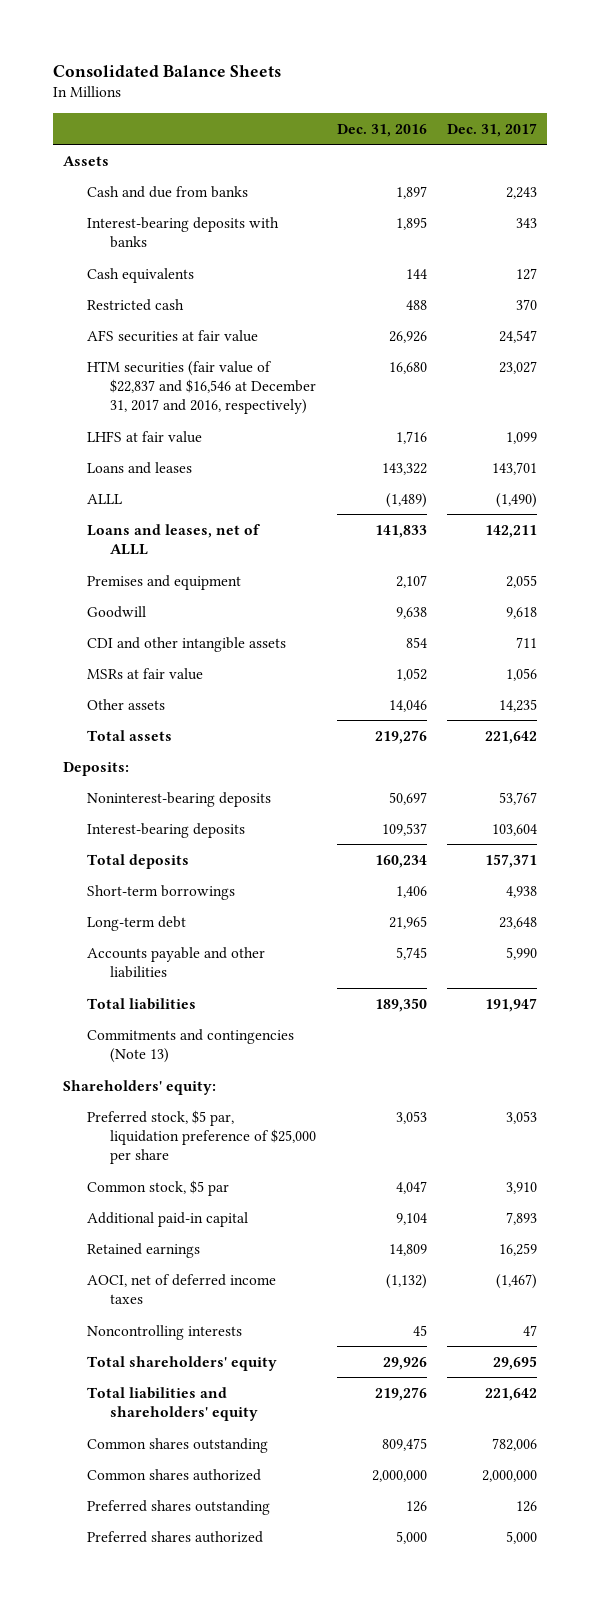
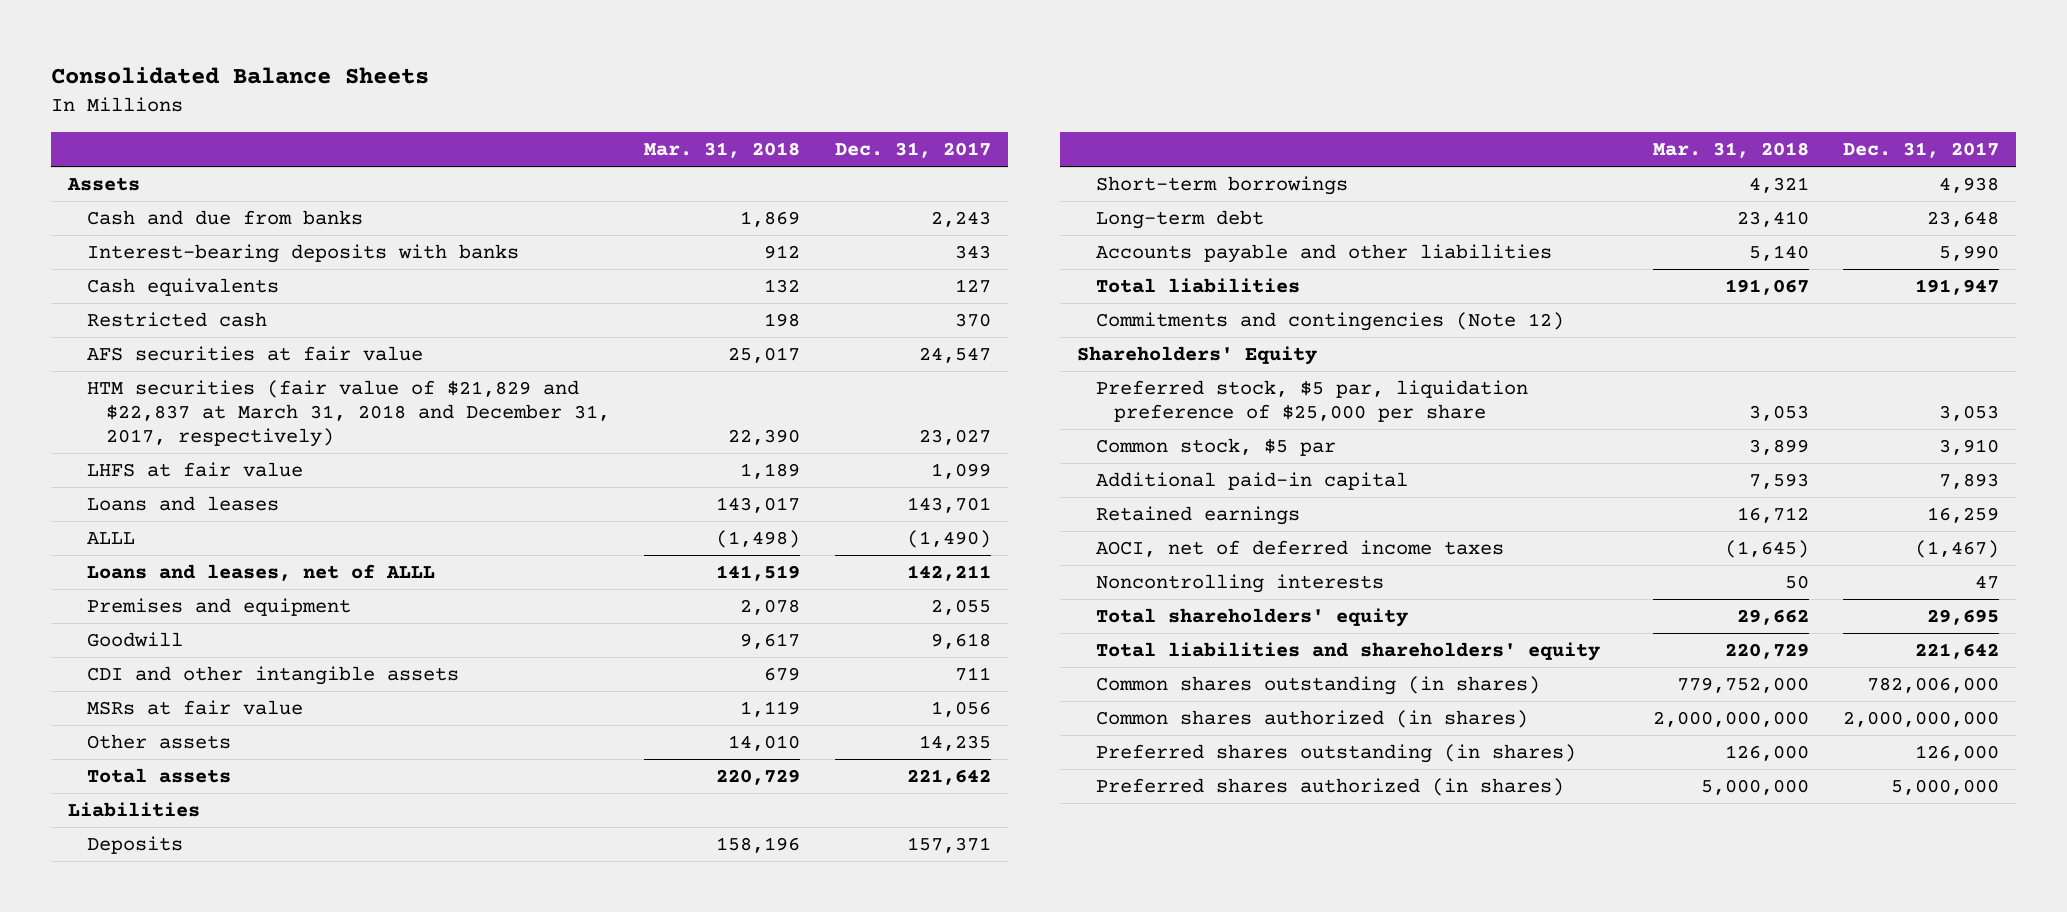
[336,123,427,137] Dec. 31, 2016 -> none
none -> [644,141,801,158] Mar. 31, 2018
[86,360,317,415] HTM securities (fair value of $22,837 and $16,546 at December 31, 2017 and 2016, respectively) -> [87,380,611,448] HTM securities (fair value of $21,829 and $22,837 at March 31, 2018 and December 31, 2017, respectively)
[63,761,130,776] Deposits: -> none
[86,791,271,807] Noninterest-bearing deposits -> none
[86,822,245,838] Interest-bearing deposits -> none
none -> [68,802,201,818] Liabilities
[86,853,189,869] Total deposits -> [87,836,184,855] Deposits
[86,1028,294,1063] Commitments and contingencies (Note 13) -> [1095,312,1564,332] Commitments and contingencies (Note 12)
[63,1079,217,1095] Shareholders' equity: -> [1076,346,1317,366] Shareholders' Equity
[86,1437,268,1453] Common shares outstanding -> [1095,676,1540,696] Common shares outstanding (in shares)
[492,1437,538,1451] 782,006 -> [1867,677,2000,694] 782,006,000
[86,1468,261,1481] Common shares authorized -> [1095,710,1528,729] Common shares authorized (in shares)
[482,1469,538,1482] 2,000,000 -> [1843,711,2000,728] 2,000,000,000
[86,1499,270,1515] Preferred shares outstanding -> [1095,744,1576,764] Preferred shares outstanding (in shares)
[516,1500,538,1512] 126 -> [1915,745,2000,762] 126,000
[86,1530,263,1543] Preferred shares authorized -> [1095,778,1564,797] Preferred shares authorized (in shares)
[506,1530,538,1544] 5,000 -> [1891,779,2000,796] 5,000,000

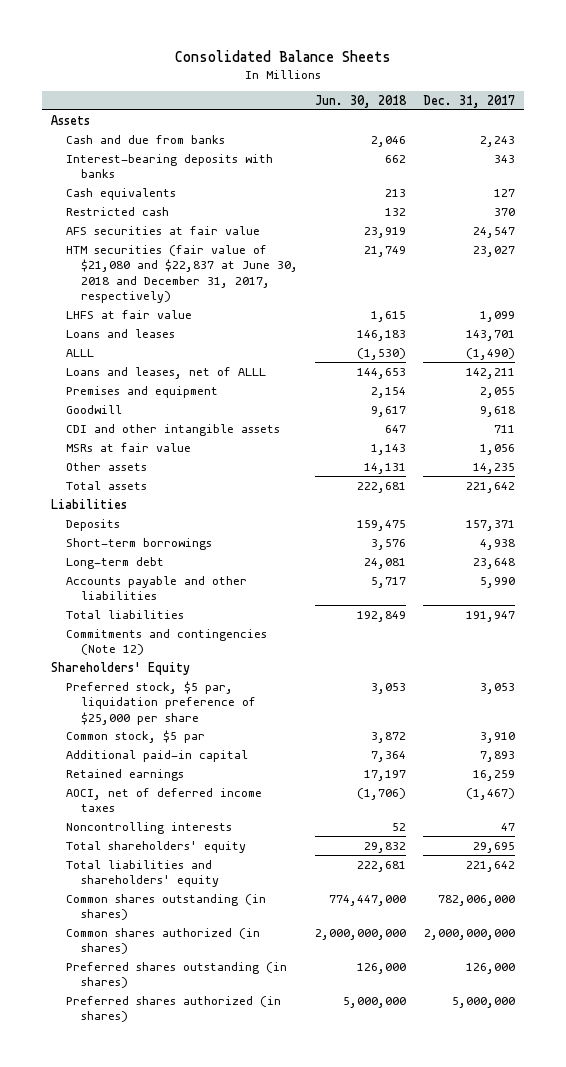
[644,141,801,158] Mar. 31, 2018 -> none
none -> [315,94,408,108] Jun. 30, 2018
[87,380,611,448] HTM securities (fair value of $21,829 and $22,837 at March 31, 2018 and December 31, 2017, respectively) -> [65,244,298,304] HTM securities (fair value of $21,080 and $22,837 at June 30, 2018 and December 31, 2017, respectively)

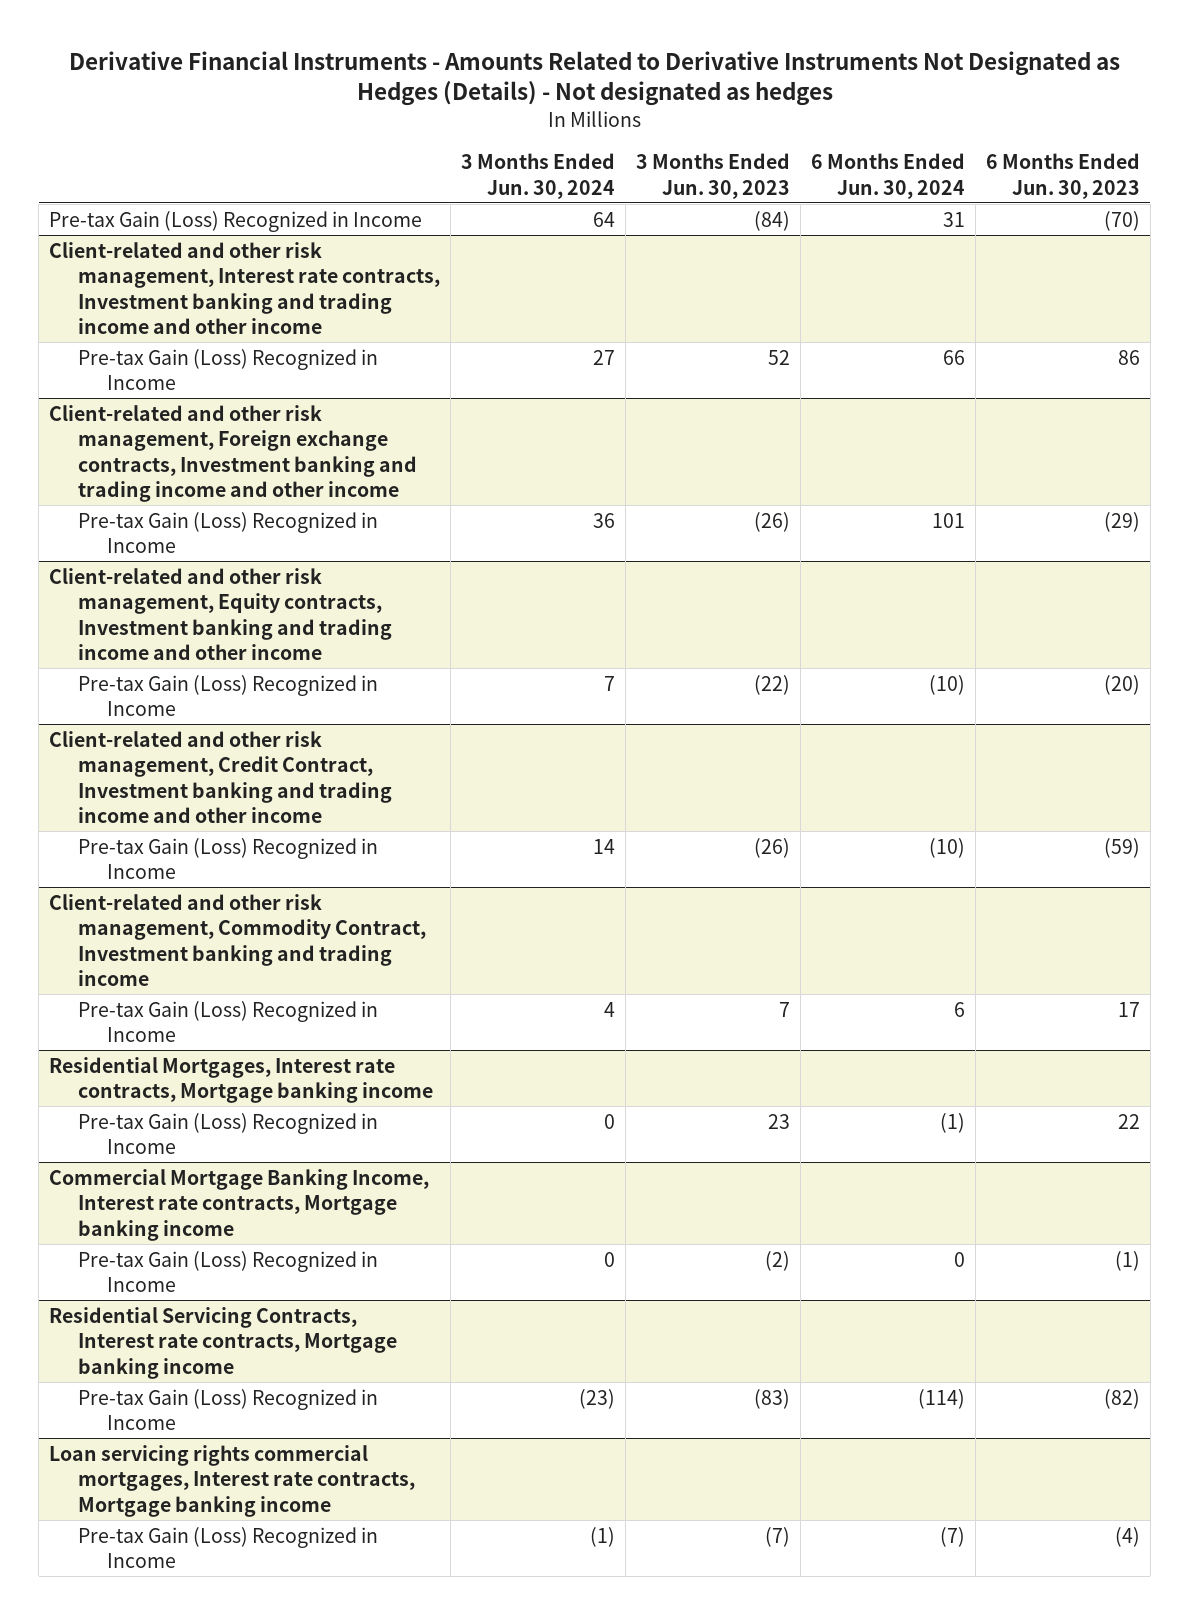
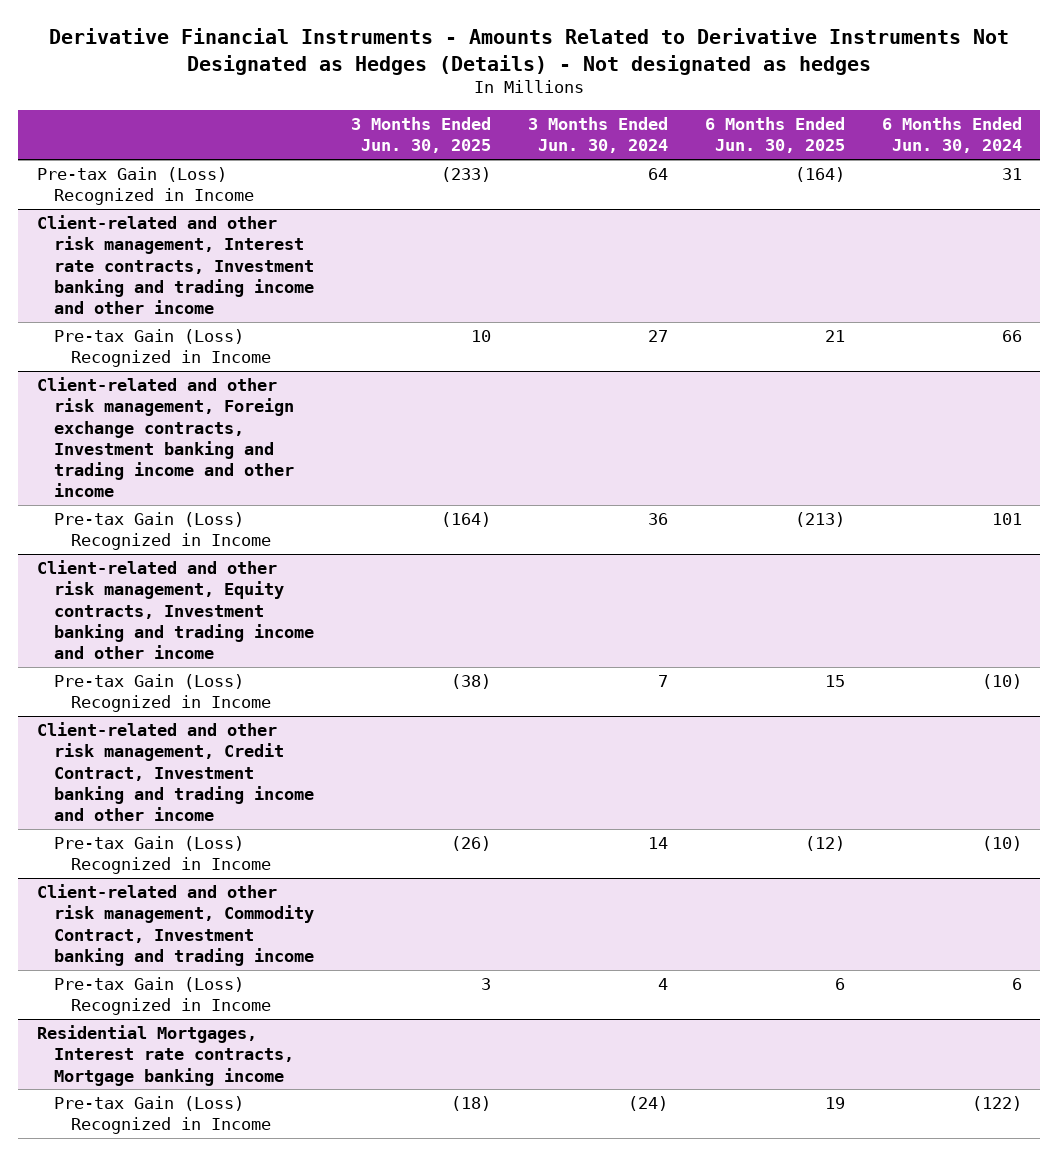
[636,153,791,199] 3 Months Ended Jun. 30, 2023 -> none
[985,153,1140,199] 6 Months Ended Jun. 30, 2023 -> none
none -> [350,117,491,154] 3 Months Ended Jun. 30, 2025
none -> [704,117,845,154] 6 Months Ended Jun. 30, 2025
[49,1168,430,1241] Commercial Mortgage Banking Income, Interest rate contracts, Mortgage banking income -> none
[78,1250,379,1293] Pre-tax Gain (Loss) Recognized in Income -> none
[49,1306,398,1379] Residential Servicing Contracts, Interest rate contracts, Mortgage banking income -> none
[78,1388,379,1431] Pre-tax Gain (Loss) Recognized in Income -> none
[49,1444,416,1517] Loan servicing rights commercial mortgages, Interest rate contracts, Mortgage banking income -> none
[78,1526,379,1569] Pre-tax Gain (Loss) Recognized in Income -> none
[604,1113,616,1129] 0 -> [627,1096,668,1112] (24)
[940,1112,966,1133] (1) -> [971,1096,1022,1112] (122)

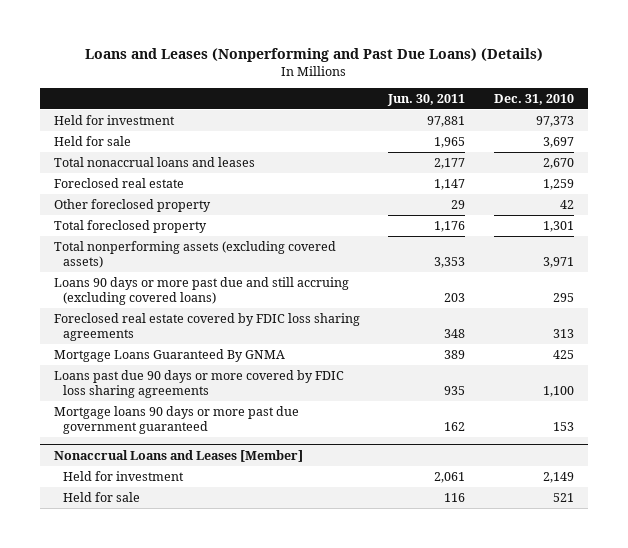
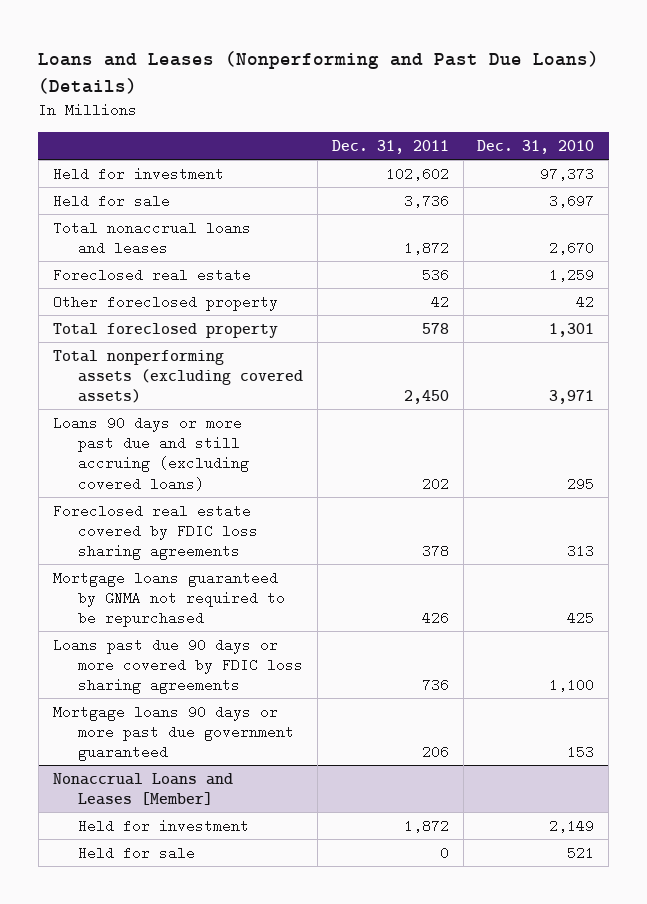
[387,93,466,106] Jun. 30, 2011 -> none
none -> [331,140,449,155] Dec. 31, 2011
[53,348,285,362] Mortgage Loans Guaranteed By GNMA -> [52,570,285,628] Mortgage loans guaranteed by GNMA not required to be repurchased

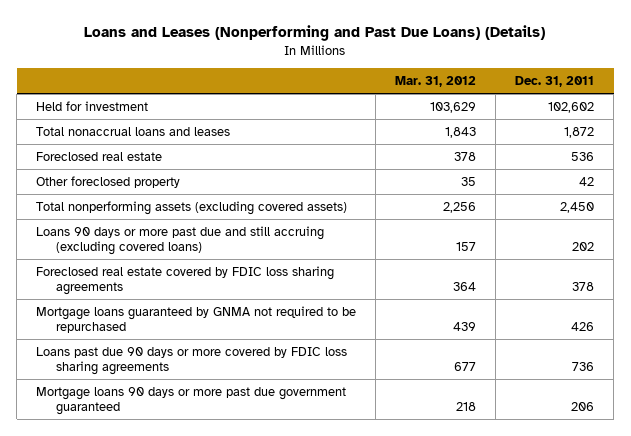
[477,140,595,155] Dec. 31, 2010 -> none
none -> [395,75,477,87] Mar. 31, 2012
[52,193,170,208] Held for sale -> none
[52,322,278,338] Total foreclosed property -> none
[52,772,233,805] Nonaccrual Loans and Leases [Member] -> none
[77,818,249,833] Held for investment -> none
[77,845,195,860] Held for sale -> none

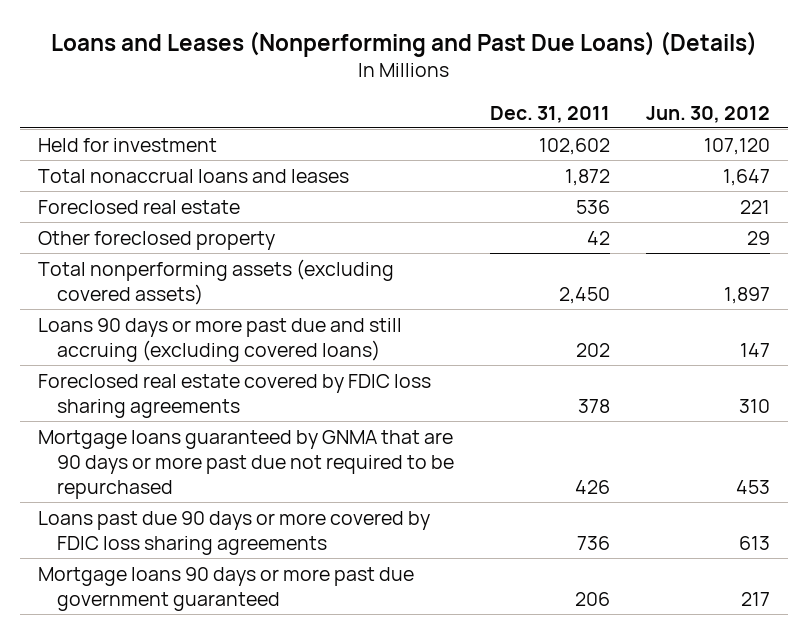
[395,75,477,87] Mar. 31, 2012 -> none
none -> [646,105,771,123] Jun. 30, 2012
[36,306,357,334] Mortgage loans guaranteed by GNMA not required to be repurchased -> [38,429,455,499] Mortgage loans guaranteed by GNMA that are 90 days or more past due not required to be repurchased

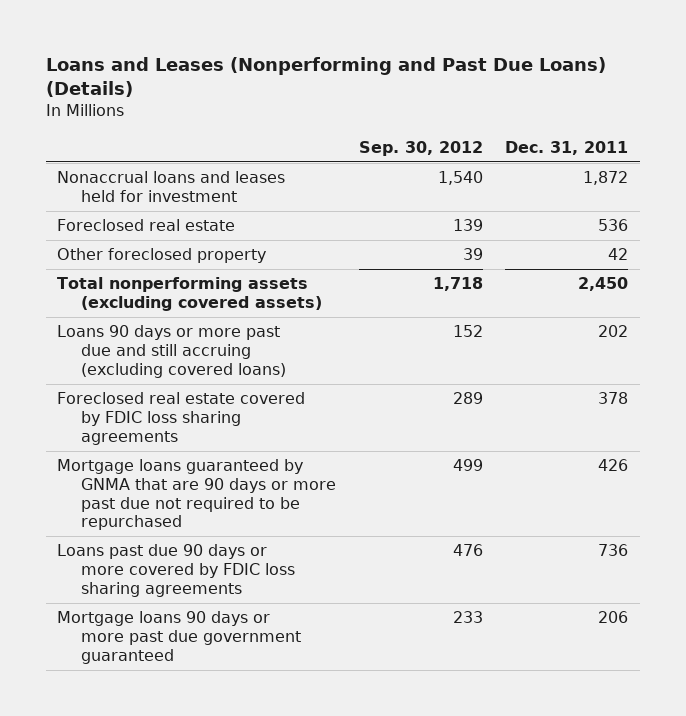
[646,105,771,123] Jun. 30, 2012 -> none
none -> [358,140,483,156] Sep. 30, 2012
[38,137,218,152] Held for investment -> none
[38,168,350,183] Total nonaccrual loans and leases -> [57,171,286,203] Nonaccrual loans and leases held for investment

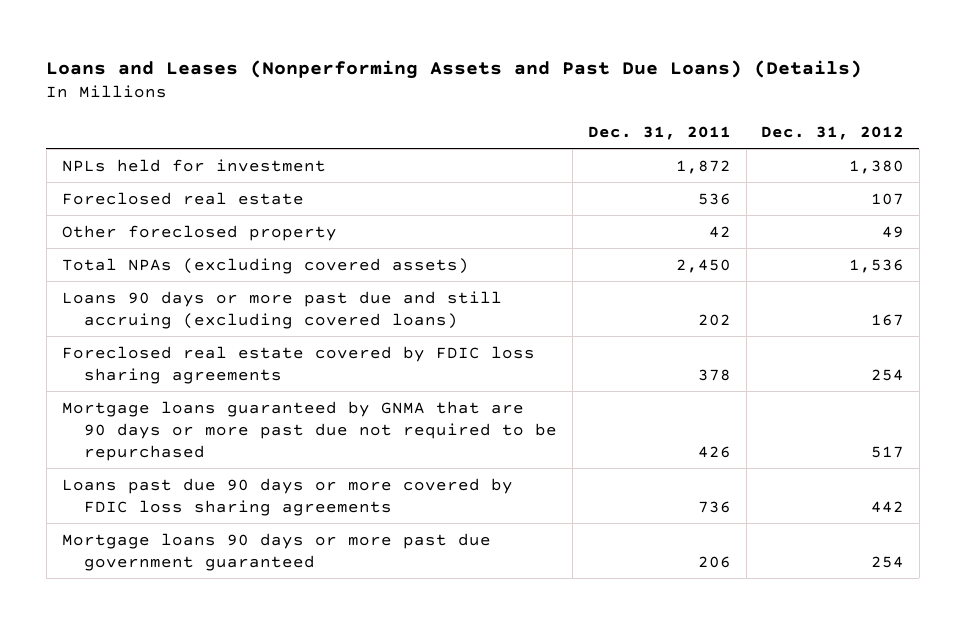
[45,56,606,98] Loans and Leases (Nonperforming and Past Due Loans) (Details) -> [46,59,863,79] Loans and Leases (Nonperforming Assets and Past Due Loans) (Details)
[358,140,483,156] Sep. 30, 2012 -> none
none -> [761,125,905,140] Dec. 31, 2012
[57,171,286,203] Nonaccrual loans and leases held for investment -> [61,158,326,172] NPLs held for investment
[57,277,322,312] Total nonperforming assets (excluding covered assets) -> [61,257,469,274] Total NPAs (excluding covered assets)

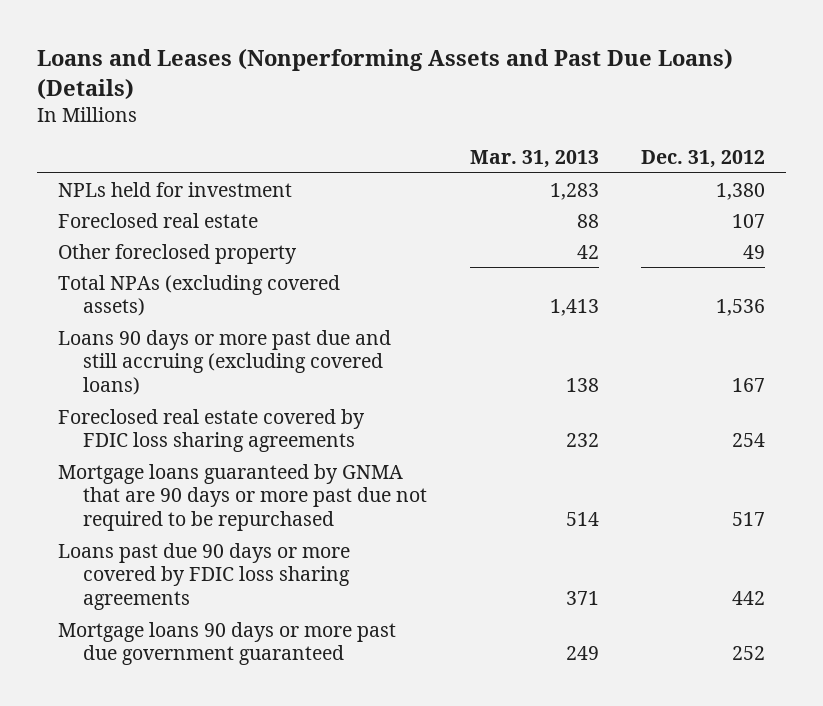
[587,125,731,140] Dec. 31, 2011 -> none
none -> [469,150,599,169] Mar. 31, 2013
[871,555,905,568] 254 -> [731,646,765,661] 252

